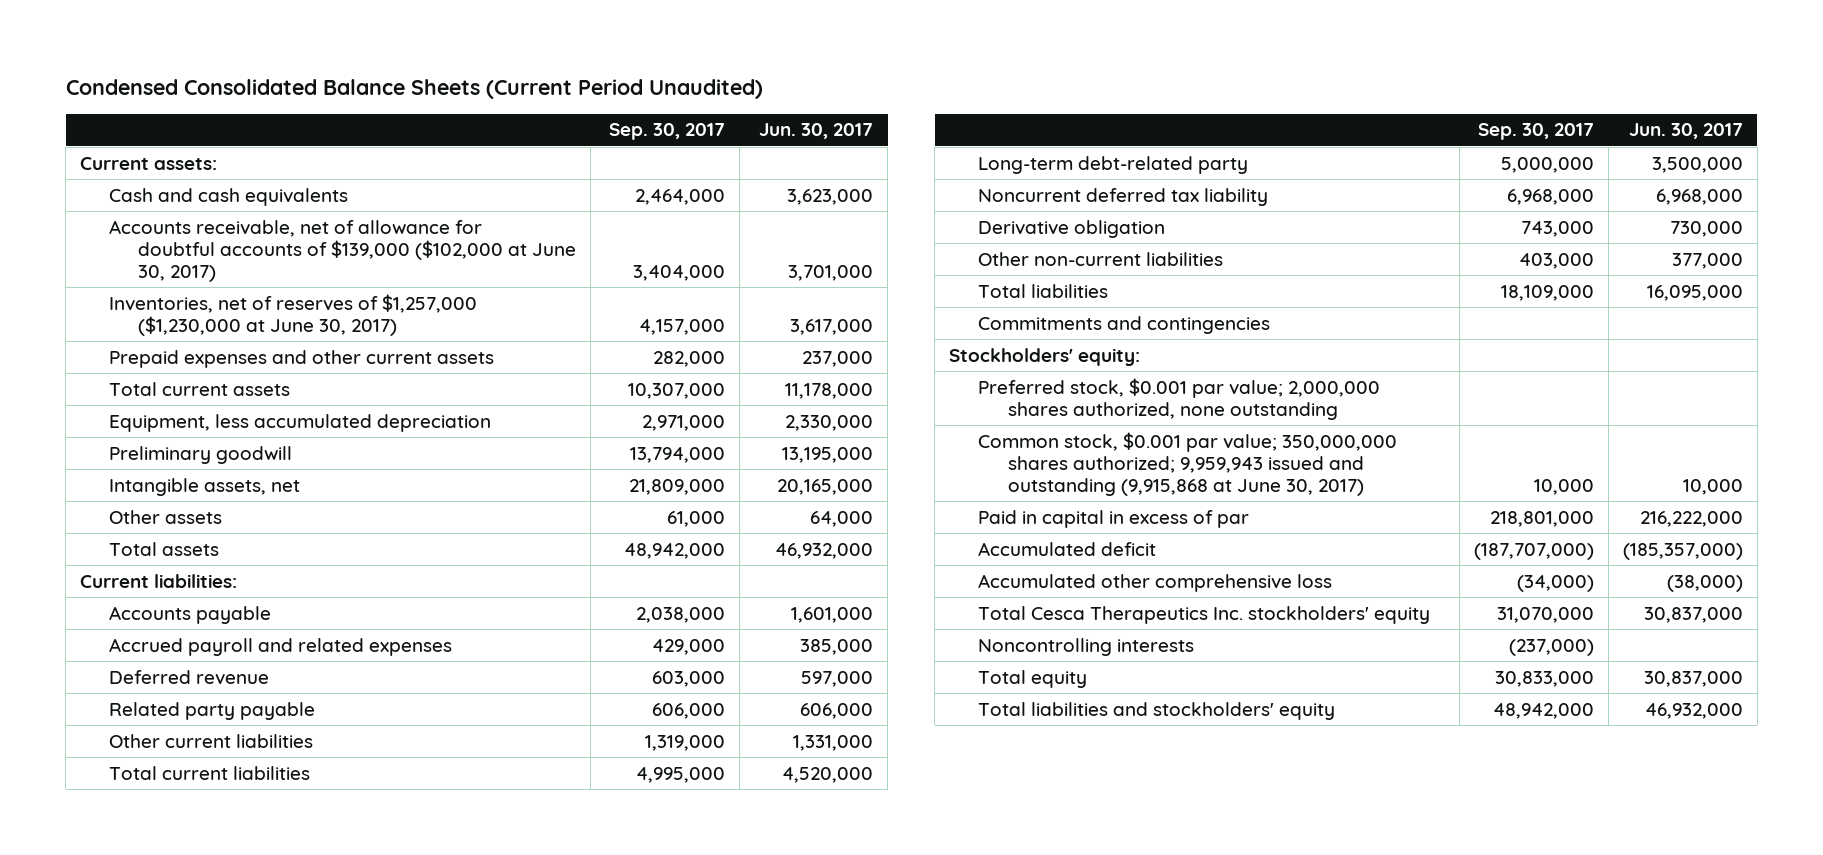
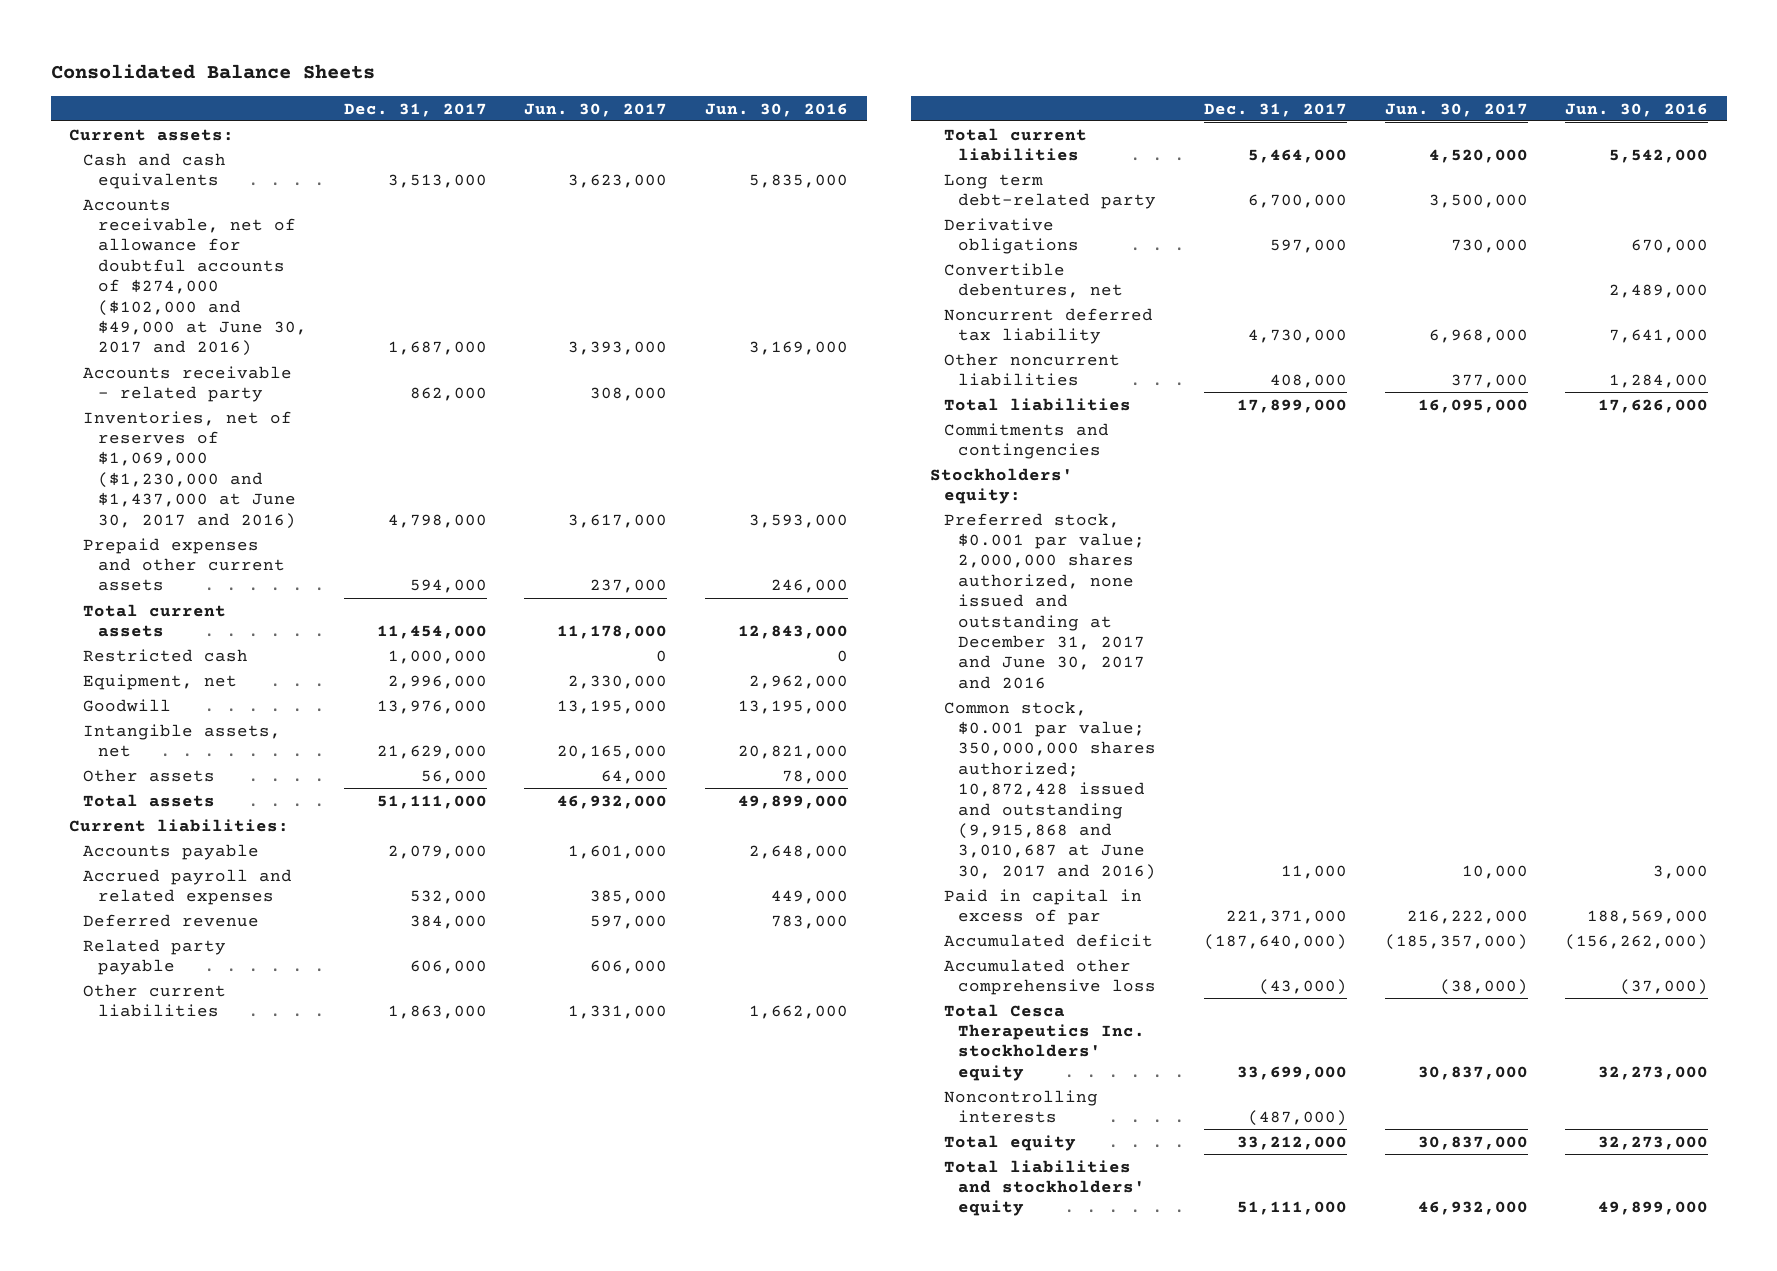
[65,78,763,99] Condensed Consolidated Balance Sheets (Current Period Unaudited) -> [50,64,375,80] Consolidated Balance Sheets
[608,123,725,141] Sep. 30, 2017 -> none
none -> [344,102,488,117] Dec. 31, 2017
none -> [704,102,848,117] Jun. 30, 2016
[109,219,577,282] Accounts receivable, net of allowance for doubtful accounts of $139,000 ($102,000 at June 30, 2017) -> [83,198,307,357] Accounts receivable, net of allowance for doubtful accounts of $274,000 ($102,000 and $49,000 at June 30, 2017 and 2016)
[788,264,874,281] 3,701,000 -> [568,341,668,356] 3,393,000
none -> [83,365,293,403] Accounts receivable - related party
[109,293,478,336] Inventories, net of reserves of $1,257,000 ($1,230,000 at June 30, 2017) -> [83,410,296,529] Inventories, net of reserves of $1,069,000 ($1,230,000 and $1,437,000 at June 30, 2017 and 2016)
none -> [83,648,249,662] Restricted cash
[109,413,492,432] Equipment, less accumulated depreciation -> [83,673,238,690] Equipment, net
[109,445,293,464] Preliminary goodwill -> [83,698,172,712] Goodwill
[978,155,1249,174] Long-term debt-related party -> [943,173,1156,210] Long term debt-related party
none -> [943,217,1079,255] Derivative obligations
none -> [943,262,1123,299] Convertible debentures, net
[978,219,1166,238] Derivative obligation -> none
[978,251,1224,266] Other non-current liabilities -> [943,352,1120,387] Other noncurrent liabilities
[978,377,1381,420] Preferred stock, $0.001 par value; 2,000,000 shares authorized, none outstanding -> [943,512,1145,689] Preferred stock, $0.001 par value; 2,000,000 shares authorized, none issued and outstanding at December 31, 2017 and June 30, 2017 and 2016
[978,431,1398,496] Common stock, $0.001 par value; 350,000,000 shares authorized; 9,959,943 issued and outstanding (9,915,868 at June 30, 2017) -> [943,700,1156,880] Common stock, $0.001 par value; 350,000,000 shares authorized; 10,872,428 issued and outstanding (9,915,868 and 3,010,687 at June 30, 2017 and 2016)

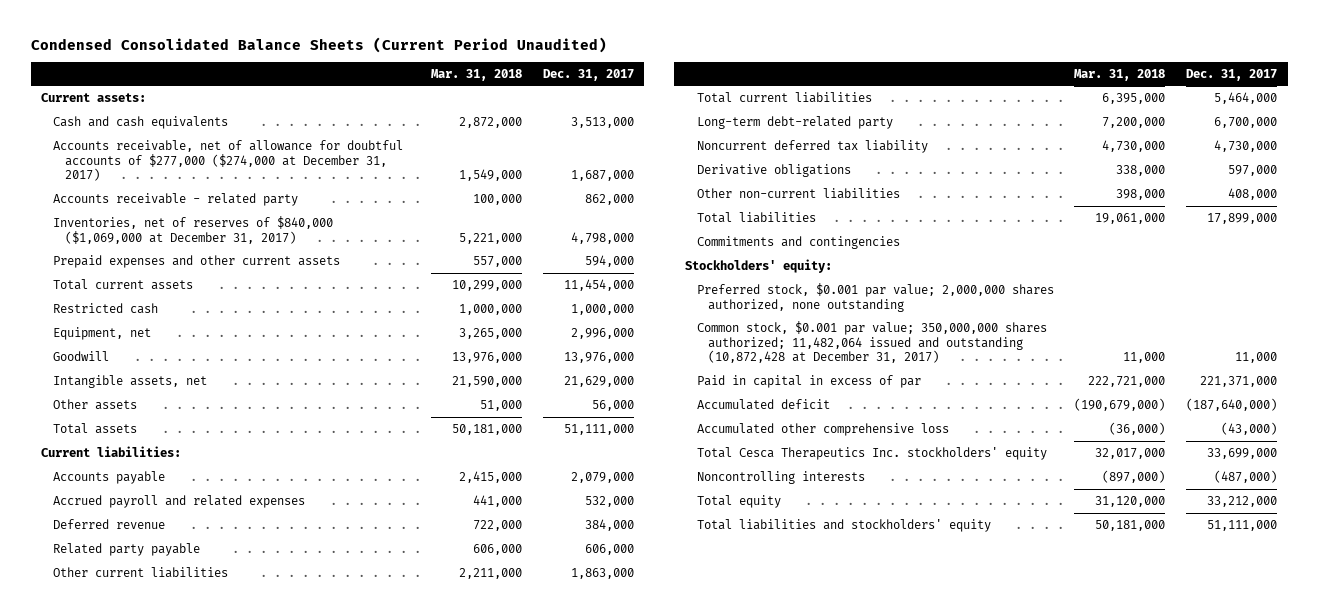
[50,64,375,80] Consolidated Balance Sheets -> [30,36,607,53] Condensed Consolidated Balance Sheets (Current Period Unaudited)
[524,102,668,117] Jun. 30, 2017 -> none
[704,102,848,117] Jun. 30, 2016 -> none
none -> [430,68,522,81] Mar. 31, 2018
[83,198,307,357] Accounts receivable, net of allowance for doubtful accounts of $274,000 ($102,000 and $49,000 at June 30, 2017 and 2016) -> [53,140,404,182] Accounts receivable, net of allowance for doubtful accounts of $277,000 ($274,000 at December 31, 2017)
[83,410,296,529] Inventories, net of reserves of $1,069,000 ($1,230,000 and $1,437,000 at June 30, 2017 and 2016) -> [53,216,334,244] Inventories, net of reserves of $840,000 ($1,069,000 at December 31, 2017)
[943,262,1123,299] Convertible debentures, net -> none
[943,173,1156,210] Long term debt-related party -> [696,116,893,130] Long-term debt-related party
[943,217,1079,255] Derivative obligations -> [696,164,851,178] Derivative obligations
[943,352,1120,387] Other noncurrent liabilities -> [696,188,900,200] Other non-current liabilities
[943,512,1145,689] Preferred stock, $0.001 par value; 2,000,000 shares authorized, none issued and outstanding at December 31, 2017 and June 30, 2017 and 2016 -> [696,283,1054,312] Preferred stock, $0.001 par value; 2,000,000 shares authorized, none outstanding
[943,700,1156,880] Common stock, $0.001 par value; 350,000,000 shares authorized; 10,872,428 issued and outstanding (9,915,868 and 3,010,687 at June 30, 2017 and 2016) -> [696,321,1047,364] Common stock, $0.001 par value; 350,000,000 shares authorized; 11,482,064 issued and outstanding (10,872,428 at December 31, 2017)

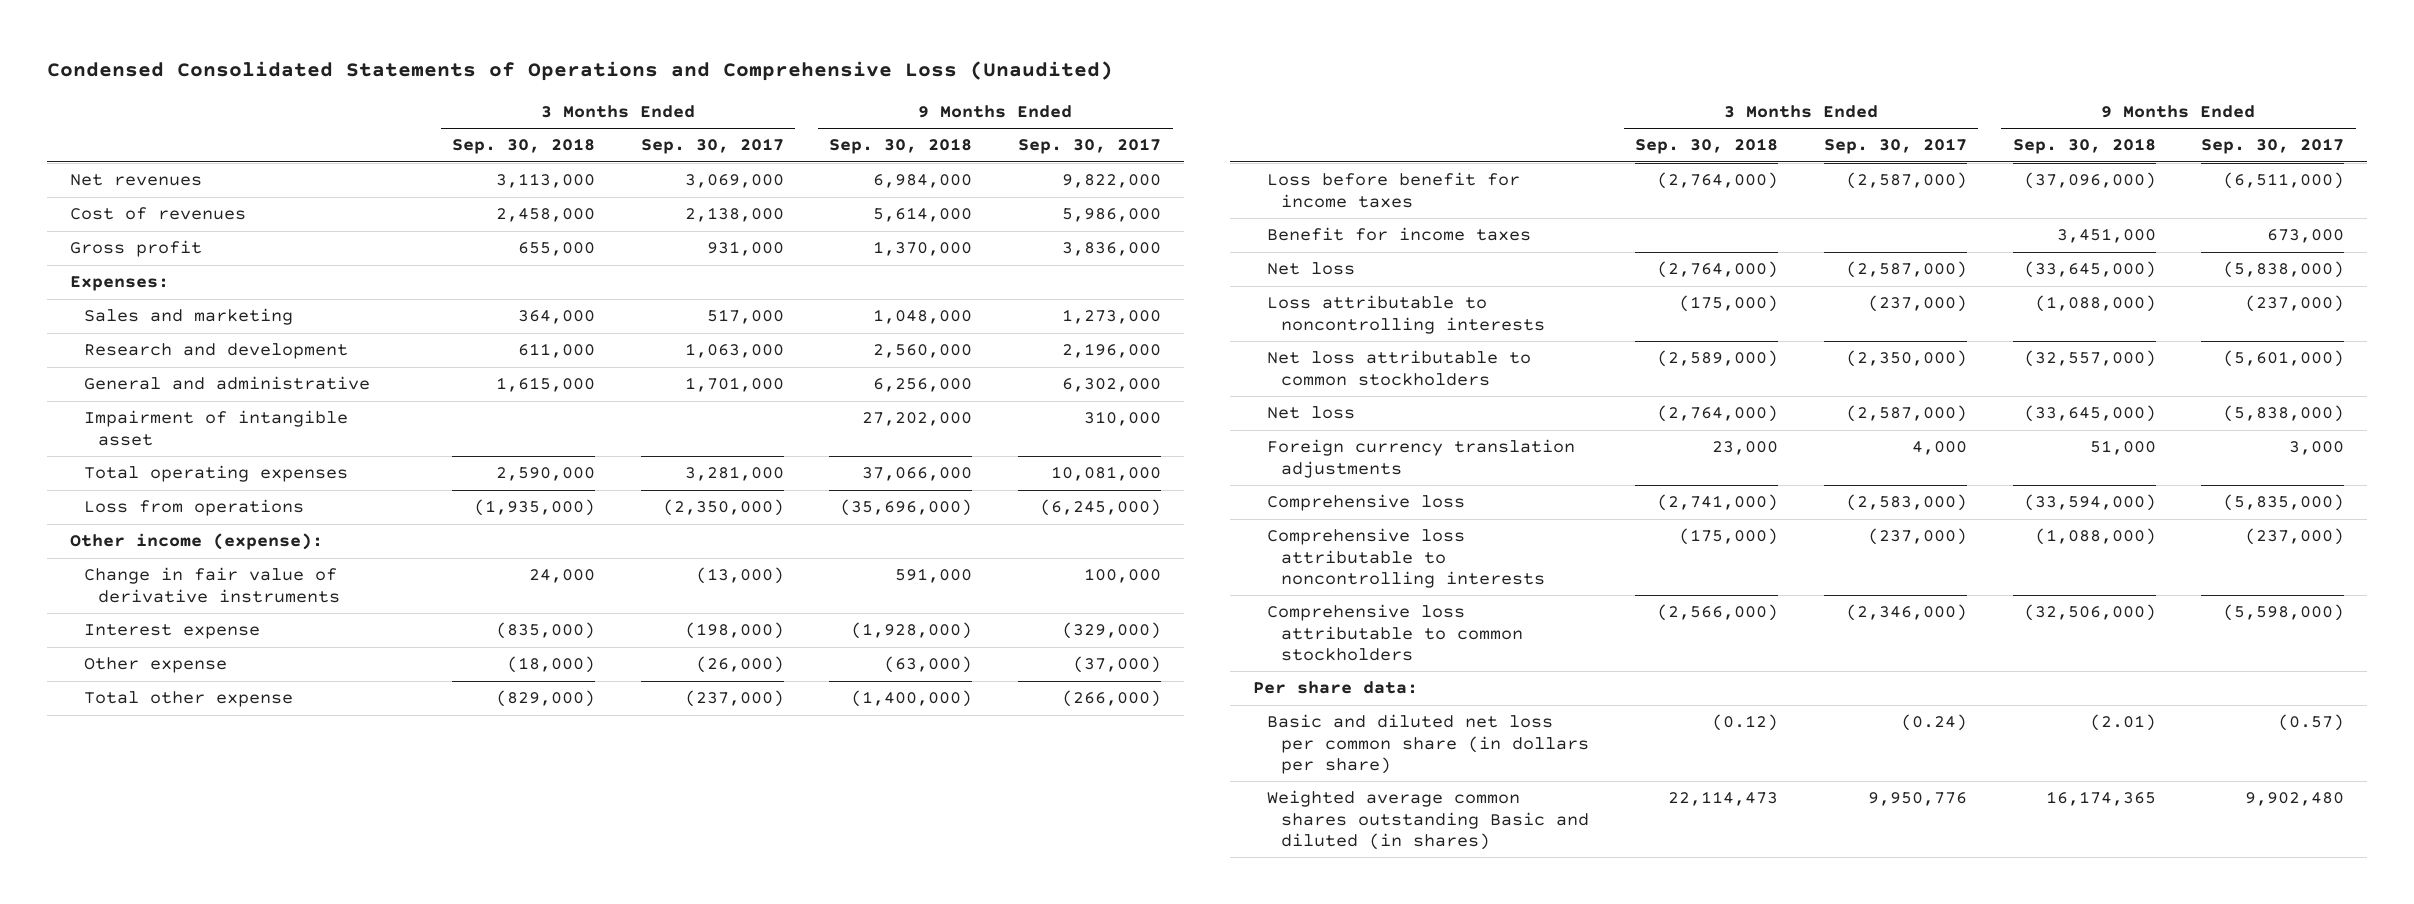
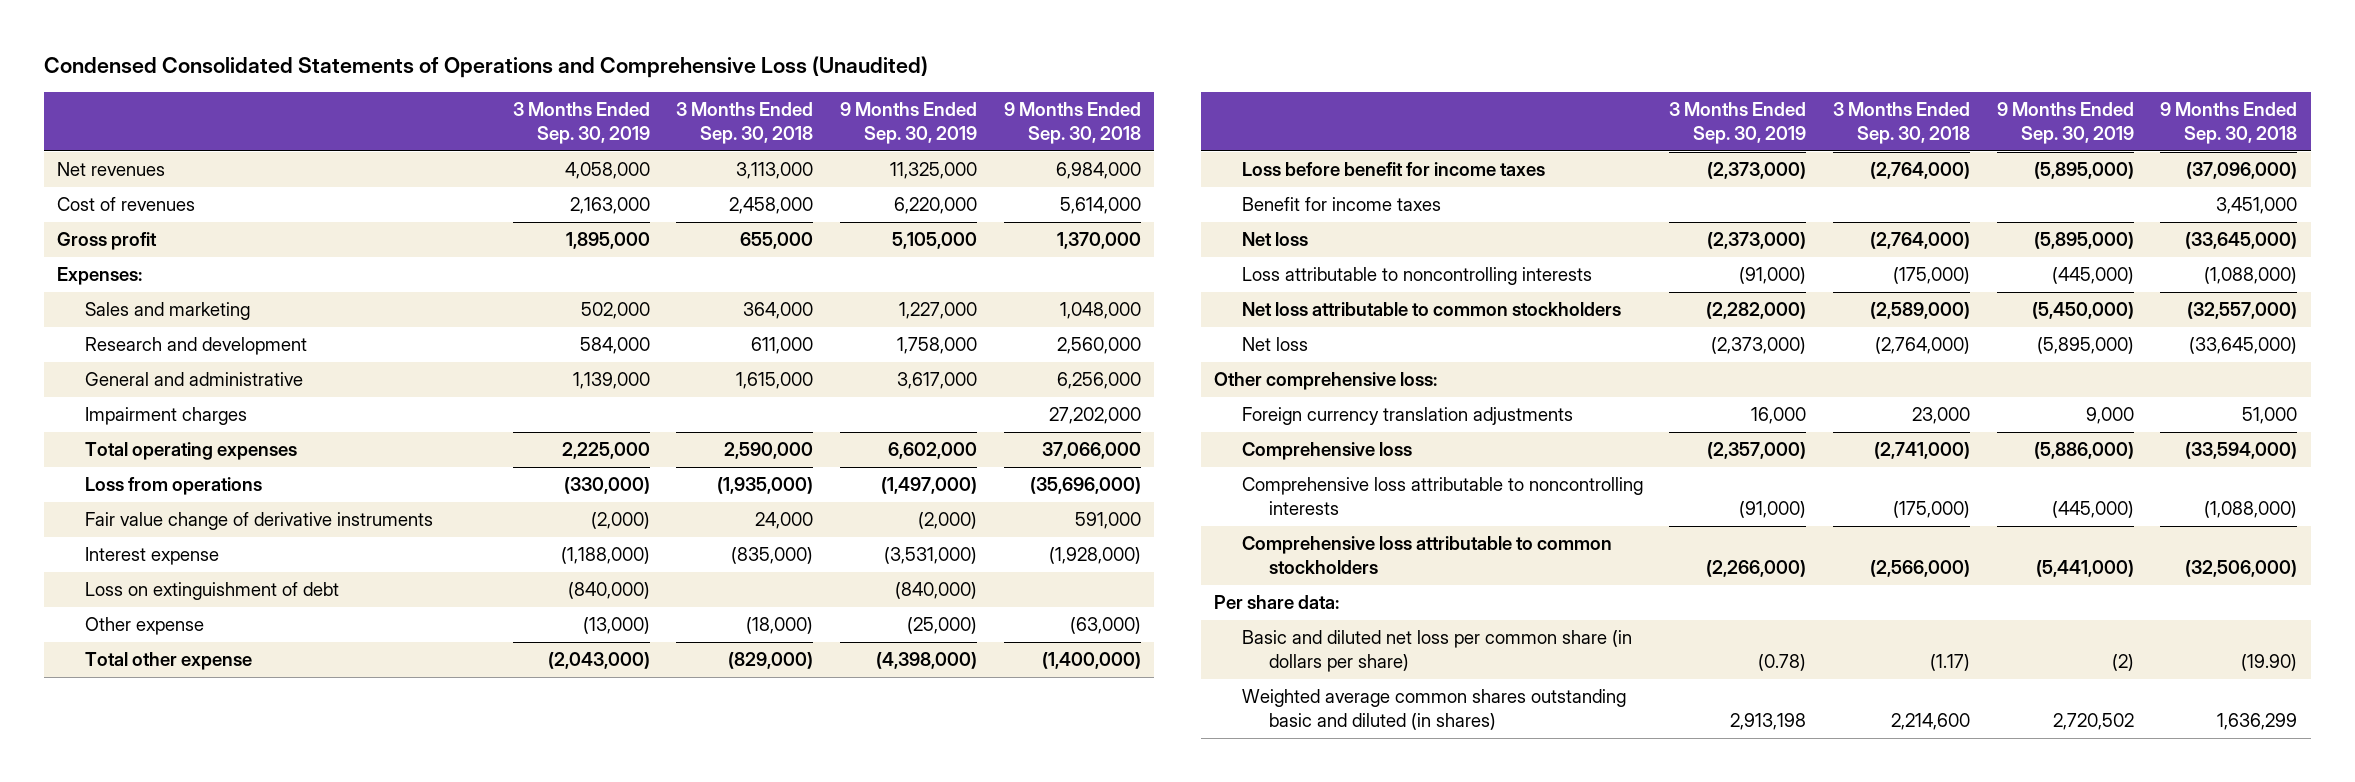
[640,138,784,155] Sep. 30, 2017 -> none
[1018,138,1162,155] Sep. 30, 2017 -> none
none -> [512,102,650,145] 3 Months Ended Sep. 30, 2019
none -> [839,102,977,145] 9 Months Ended Sep. 30, 2019
[84,410,349,446] Impairment of intangible asset -> [84,407,247,426] Impairment charges
[70,533,324,551] Other income (expense): -> none
[84,567,341,603] Change in fair value of derivative instruments -> [84,512,433,531] Fair value change of derivative instruments
none -> [84,582,339,601] Loss on extinguishment of debt
none -> [1214,372,1438,391] Other comprehensive loss:
[1712,714,1779,732] (0.12) -> [1930,654,1971,672] (1.17)
[2089,714,2156,732] (2.01) -> [2241,654,2298,672] (19.90)
[1267,790,1590,851] Weighted average common shares outstanding Basic and diluted (in shares) -> [1241,689,1626,731] Weighted average common shares outstanding basic and diluted (in shares)
[1668,791,1779,807] 22,114,473 -> [1891,713,1971,731] 2,214,600
[2045,791,2156,807] 16,174,365 -> [2217,713,2298,731] 1,636,299

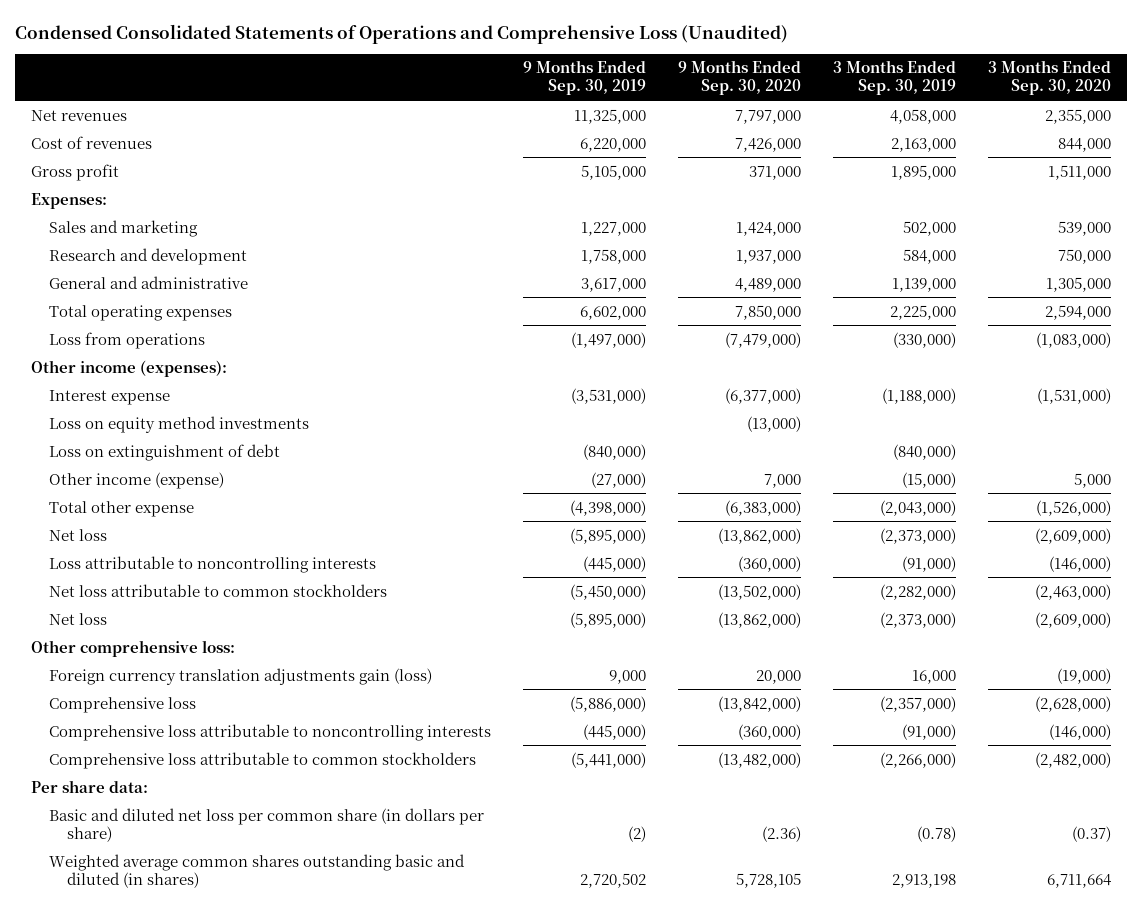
[676,102,814,145] 3 Months Ended Sep. 30, 2018 -> none
[1003,102,1141,145] 9 Months Ended Sep. 30, 2018 -> none
none -> [678,60,802,96] 9 Months Ended Sep. 30, 2020
none -> [987,60,1111,96] 3 Months Ended Sep. 30, 2020
[84,407,247,426] Impairment charges -> none
[84,512,433,531] Fair value change of derivative instruments -> none
none -> [31,359,228,377] Other income (expenses):
none -> [49,415,310,433] Loss on equity method investments
[84,617,204,636] Other expense -> [49,471,225,489] Other income (expense)
[582,617,650,635] (13,000) -> [901,471,956,488] (15,000)
[906,617,977,635] (25,000) -> [591,471,647,488] (27,000)
[1241,162,1545,177] Loss before benefit for income taxes -> none
[1241,197,1441,212] Benefit for income taxes -> none
[1241,407,1573,426] Foreign currency translation adjustments -> [49,667,433,685] Foreign currency translation adjustments gain (loss)

